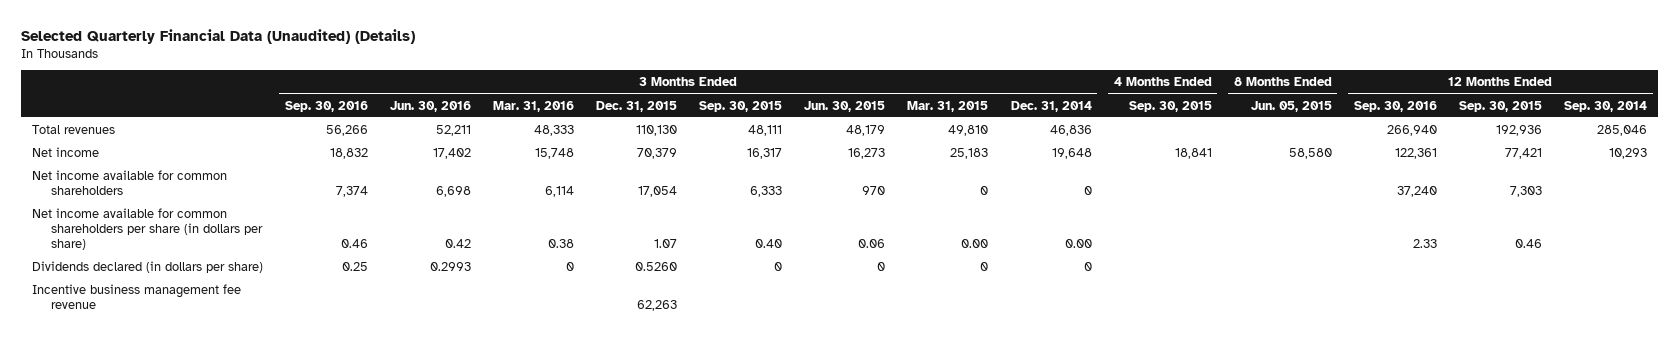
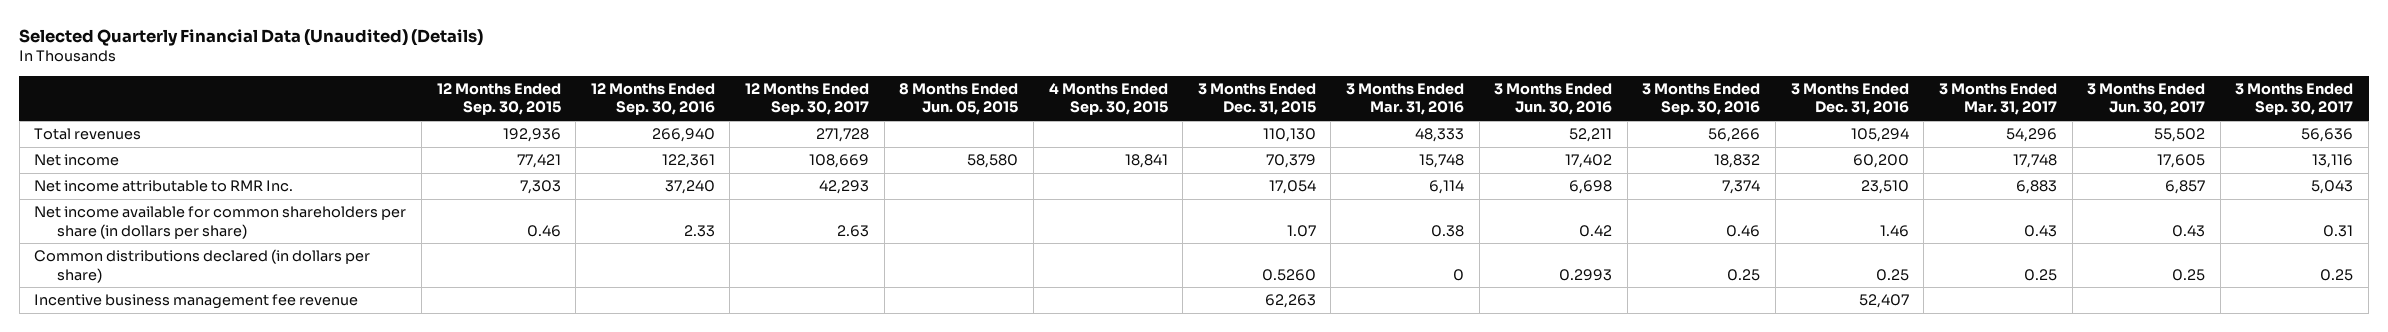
[699,100,783,112] Sep. 30, 2015 -> none
[804,100,886,112] Jun. 30, 2015 -> none
[907,100,989,112] Mar. 31, 2015 -> none
[1010,100,1092,112] Dec. 31, 2014 -> none
[1564,100,1648,112] Sep. 30, 2014 -> none
none -> [745,83,870,116] 12 Months Ended Sep. 30, 2017
none -> [1790,83,1909,116] 3 Months Ended Dec. 31, 2016
none -> [1938,83,2057,116] 3 Months Ended Mar. 31, 2017
none -> [2087,83,2206,116] 3 Months Ended Jun. 30, 2017
none -> [2235,83,2354,116] 3 Months Ended Sep. 30, 2017
[31,169,227,195] Net income available for common shareholders -> [34,180,294,193] Net income attributable to RMR Inc.
[31,260,263,273] Dividends declared (in dollars per share) -> [34,249,371,283] Common distributions declared (in dollars per share)

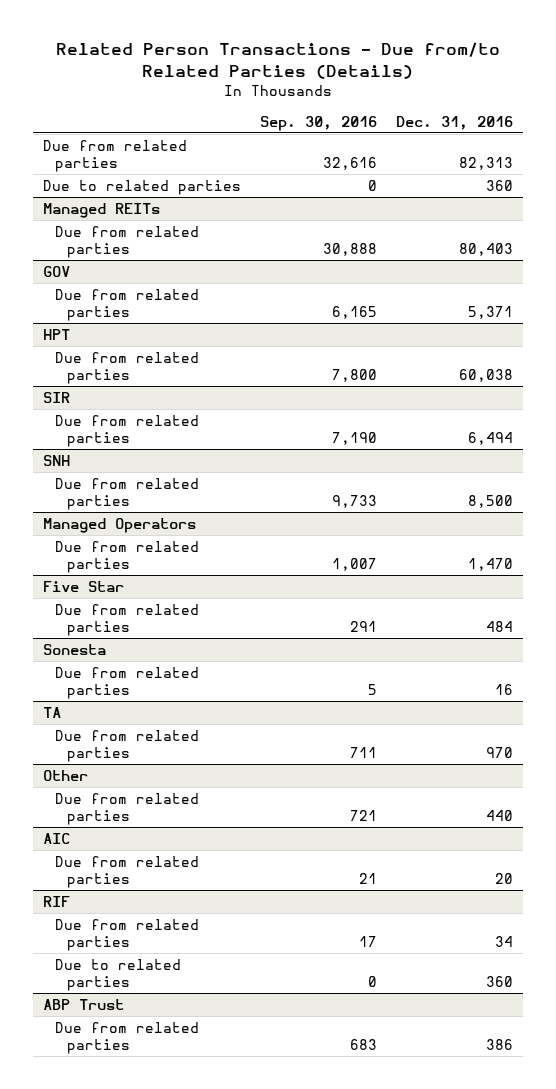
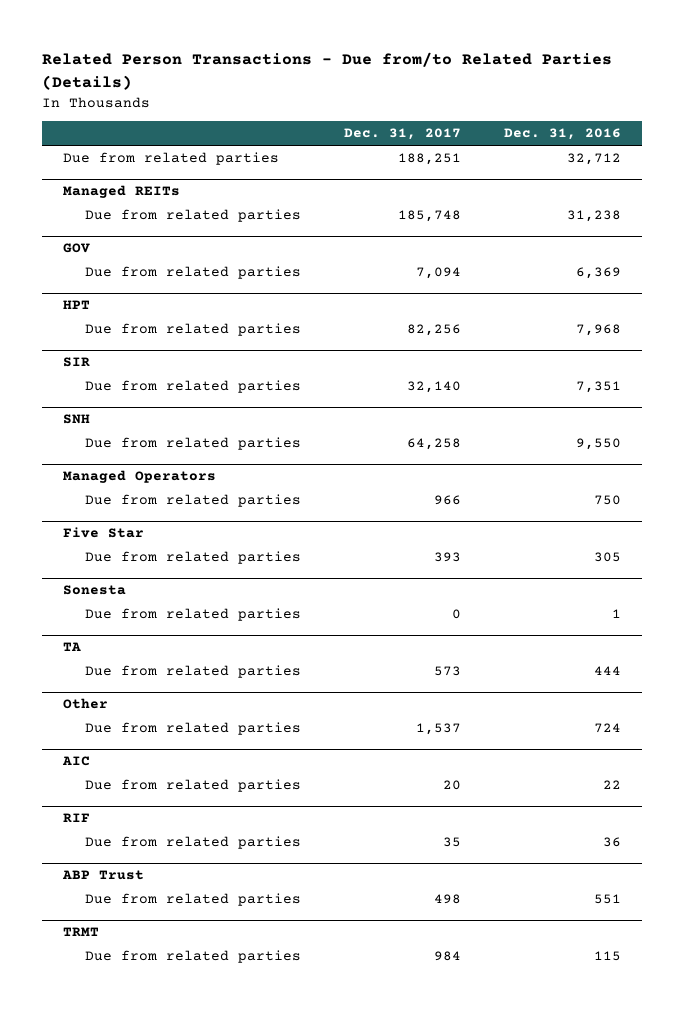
[259,115,377,131] Sep. 30, 2016 -> none
none -> [344,128,462,141] Dec. 31, 2017
[42,179,241,195] Due to related parties -> none
[459,157,514,171] 82,313 -> [566,153,621,166] 32,712
[459,243,514,257] 80,403 -> [566,210,621,223] 31,238
[468,306,514,320] 5,371 -> [575,267,621,280] 6,369
[459,369,514,383] 60,038 -> [575,324,621,337] 7,968
[468,432,514,446] 6,494 -> [575,381,621,394] 7,351
[468,495,514,509] 8,500 -> [575,438,621,451] 9,550
[468,558,514,572] 1,470 -> [593,495,621,506] 750
[486,621,514,633] 484 -> [593,552,621,563] 305
[495,684,514,696] 16 -> [611,609,621,619] 1
[486,747,514,759] 970 -> [593,666,621,676] 444
[486,810,514,822] 440 -> [593,723,621,734] 724
[495,873,514,885] 20 -> [602,780,621,790] 22
[54,958,181,992] Due to related parties -> none
[495,936,514,948] 34 -> [602,837,621,848] 36
[486,1039,514,1051] 386 -> [593,894,621,905] 551
none -> [63,927,100,937] TRMT
none -> [85,950,302,964] Due from related parties

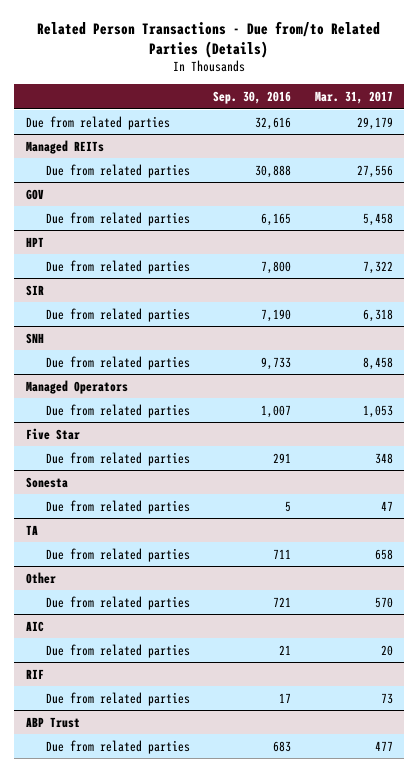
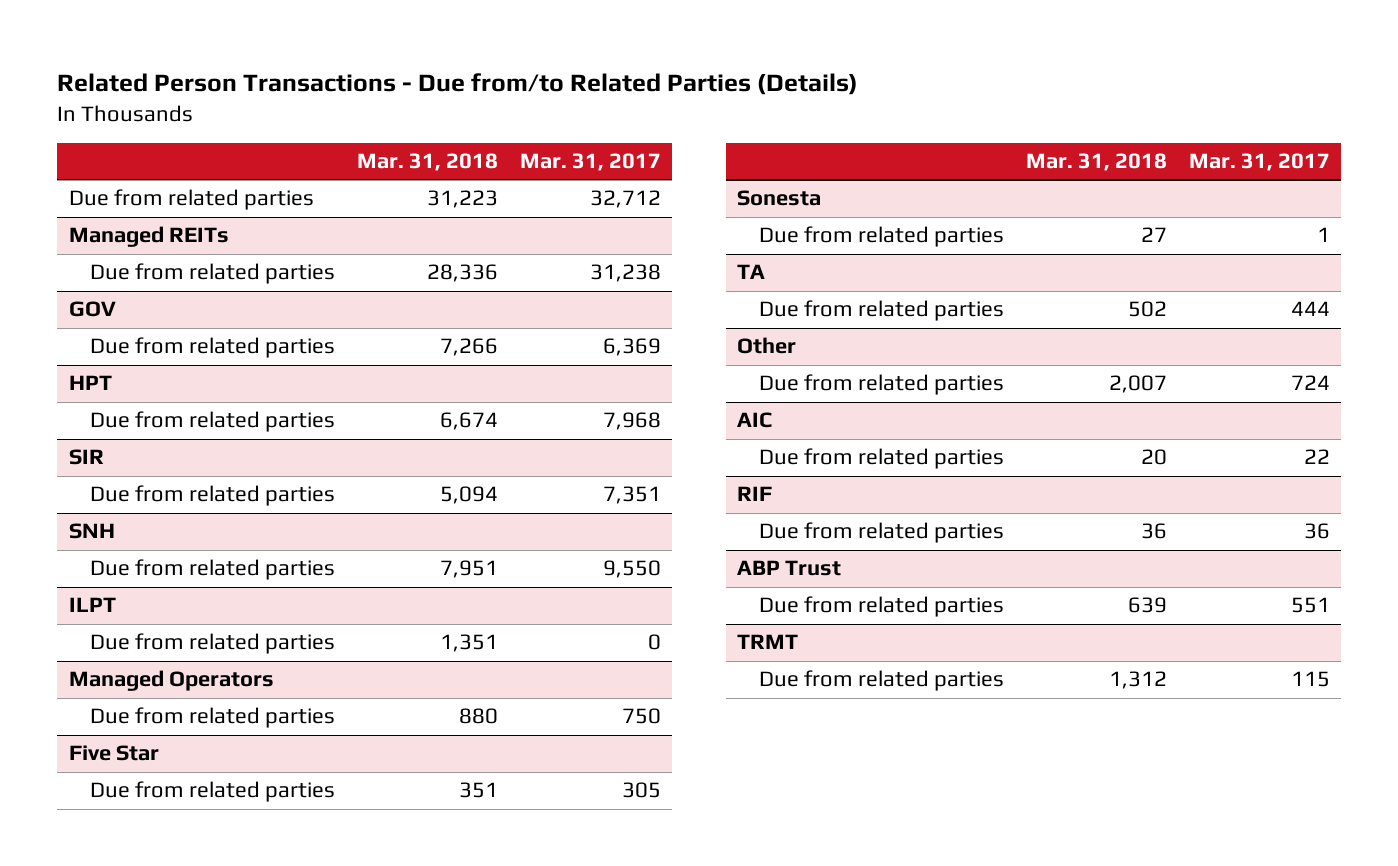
[213,90,292,104] Sep. 30, 2016 -> none
none -> [356,153,498,172] Mar. 31, 2018
[356,116,393,130] 29,179 -> [589,190,661,209] 32,712
[356,164,393,178] 27,556 -> [589,264,661,283] 31,238
[362,212,393,226] 5,458 -> [602,338,661,357] 6,369
[362,260,393,274] 7,322 -> [602,412,661,431] 7,968
[362,308,393,322] 6,318 -> [602,486,661,505] 7,351
[362,356,393,370] 8,458 -> [602,560,661,579] 9,550
none -> [68,597,116,613] ILPT
none -> [89,633,335,655] Due from related parties
[362,404,393,418] 1,053 -> [621,708,661,725] 750
[374,452,393,464] 348 -> [621,782,661,799] 305
[380,500,393,511] 47 -> [1316,227,1330,243] 1
[374,548,393,560] 658 -> [1290,301,1330,317] 444
[374,596,393,608] 570 -> [1290,375,1330,391] 724
[380,644,393,656] 20 -> [1303,449,1330,465] 22
[380,692,393,704] 73 -> [1303,523,1330,540] 36
[374,740,393,751] 477 -> [1290,597,1330,614] 551
none -> [737,634,799,650] TRMT
none -> [758,670,1004,692] Due from related parties

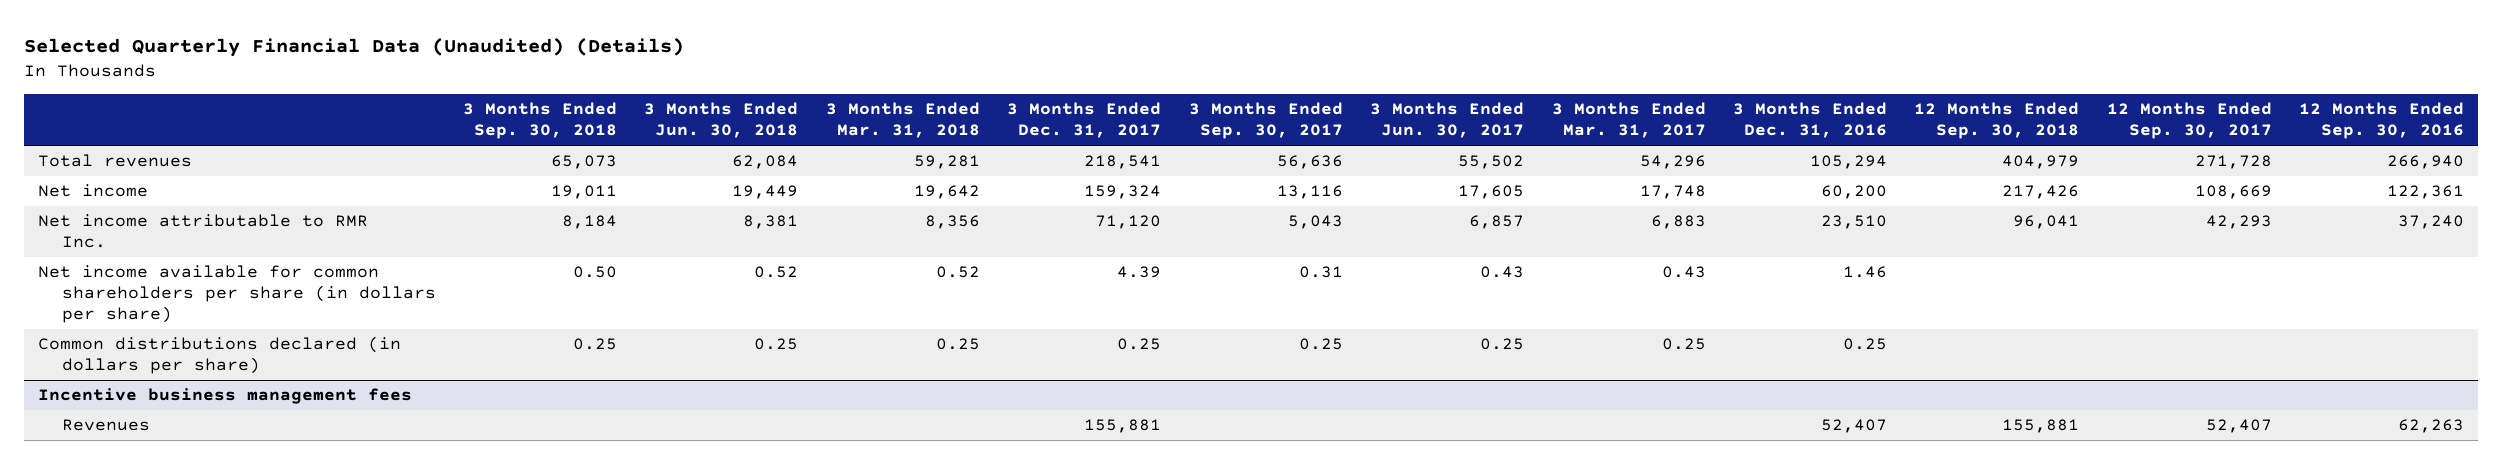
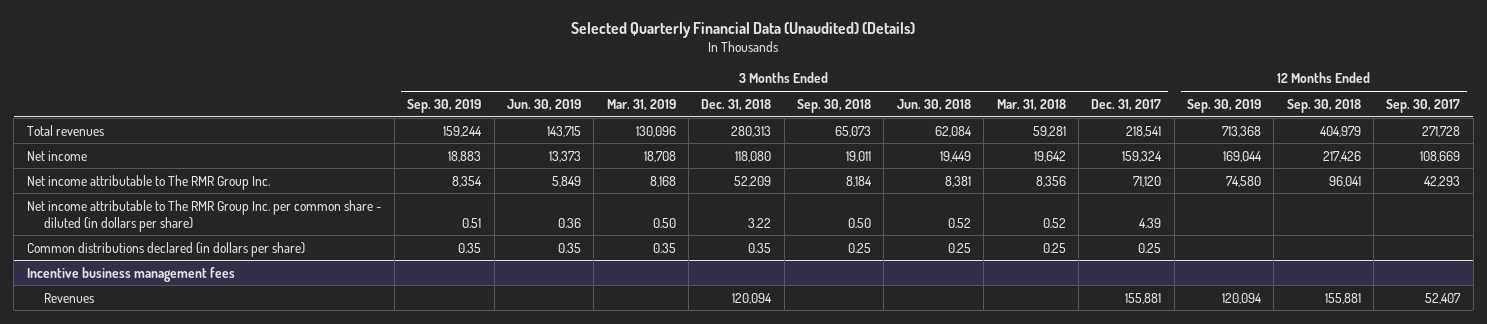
[1188,102,1343,140] 3 Months Ended Sep. 30, 2017 -> none
[1370,102,1525,139] 3 Months Ended Jun. 30, 2017 -> none
[1551,102,1706,139] 3 Months Ended Mar. 31, 2017 -> none
[1732,102,1887,139] 3 Months Ended Dec. 31, 2016 -> none
[2299,102,2465,140] 12 Months Ended Sep. 30, 2016 -> none
none -> [407,98,482,113] Sep. 30, 2019
none -> [506,98,581,111] Jun. 30, 2019
none -> [606,98,676,111] Mar. 31, 2019
none -> [701,98,772,111] Dec. 31, 2018
none -> [1186,98,1261,113] Sep. 30, 2019
[37,214,368,249] Net income attributable to RMR Inc. -> [26,174,270,190] Net income attributable to The RMR Group Inc.
[37,265,436,324] Net income available for common shareholders per share (in dollars per share) -> [26,199,382,232] Net income attributable to The RMR Group Inc. per common share - diluted (in dollars per share)

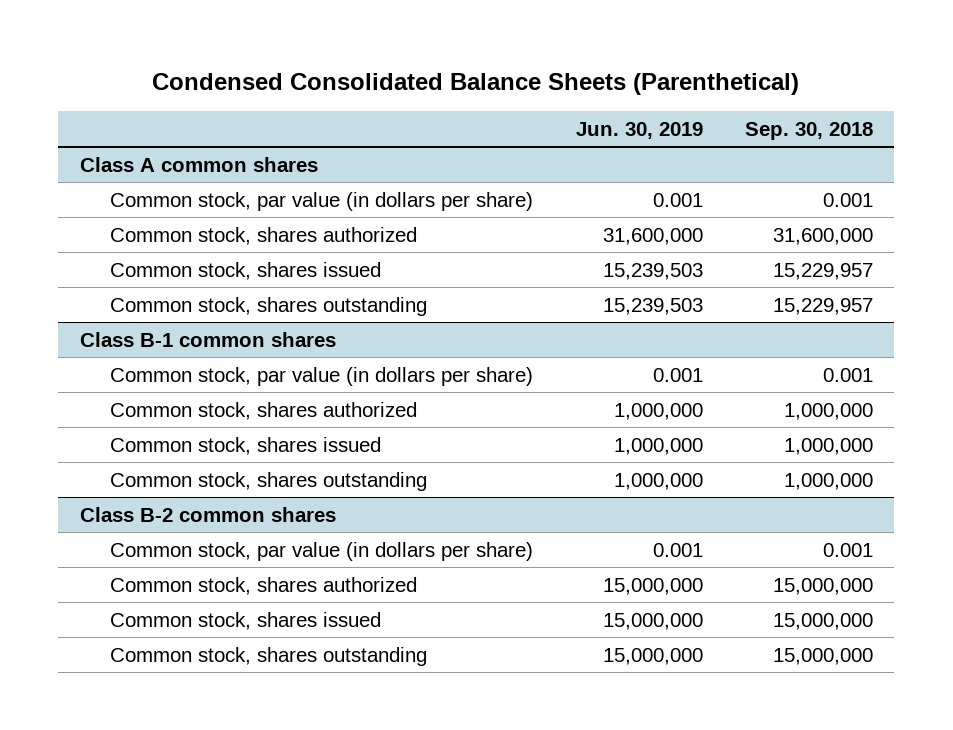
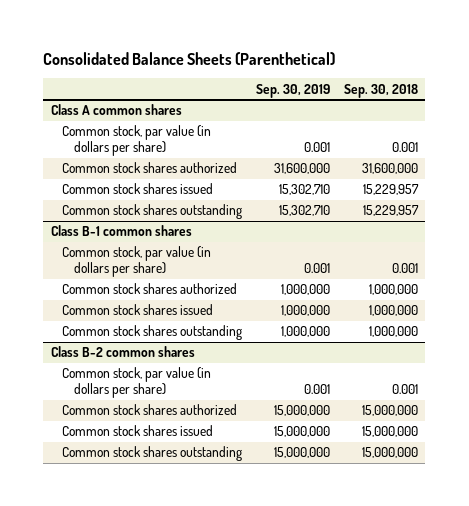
[152,73,800,96] Condensed Consolidated Balance Sheets (Parenthetical) -> [43,51,336,65] Consolidated Balance Sheets (Parenthetical)
[575,121,703,139] Jun. 30, 2019 -> none
none -> [256,83,331,98] Sep. 30, 2019
[110,226,418,245] Common stock, shares authorized -> [62,162,238,174] Common stock shares authorized
[110,261,382,280] Common stock, shares issued -> [62,183,214,195] Common stock shares issued
[110,296,428,316] Common stock, shares outstanding -> [62,204,243,220] Common stock shares outstanding
[110,401,418,420] Common stock, shares authorized -> [62,283,238,295] Common stock shares authorized
[110,436,382,455] Common stock, shares issued -> [62,304,214,316] Common stock shares issued
[110,471,428,491] Common stock, shares outstanding -> [62,325,243,341] Common stock shares outstanding
[110,576,418,595] Common stock, shares authorized -> [62,404,238,416] Common stock shares authorized
[110,611,382,630] Common stock, shares issued -> [62,425,214,437] Common stock shares issued
[110,646,428,666] Common stock, shares outstanding -> [62,446,243,462] Common stock shares outstanding

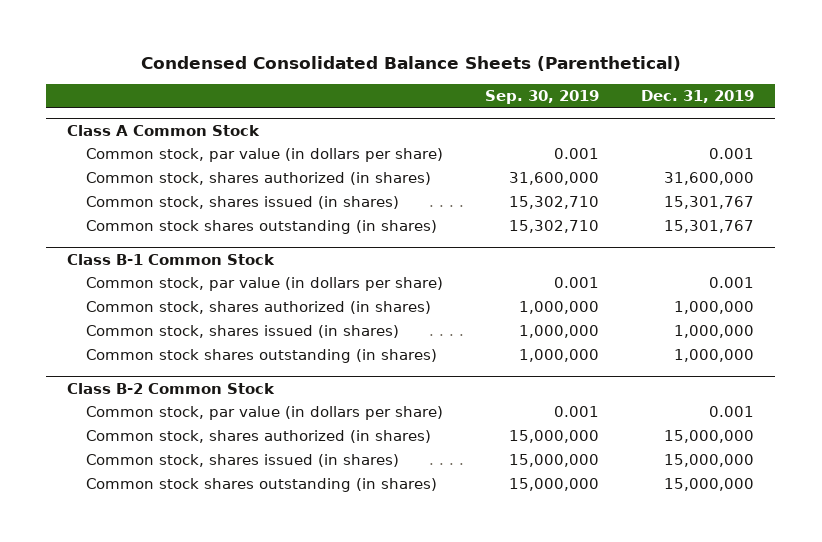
[43,51,336,65] Consolidated Balance Sheets (Parenthetical) -> [140,56,681,72] Condensed Consolidated Balance Sheets (Parenthetical)
[344,83,419,98] Sep. 30, 2018 -> none
none -> [641,90,755,104] Dec. 31, 2019
[50,104,182,116] Class A common shares -> [67,124,261,136] Class A Common Stock
[62,162,238,174] Common stock shares authorized -> [86,172,432,186] Common stock, shares authorized (in shares)
[62,183,214,195] Common stock shares issued -> [86,196,400,210] Common stock, shares issued (in shares)
[62,204,243,220] Common stock shares outstanding -> [86,220,438,235] Common stock shares outstanding (in shares)
[50,225,192,237] Class B-1 common shares -> [67,253,276,265] Class B-1 Common Stock
[62,283,238,295] Common stock shares authorized -> [86,301,432,315] Common stock, shares authorized (in shares)
[62,304,214,316] Common stock shares issued -> [86,325,400,339] Common stock, shares issued (in shares)
[62,325,243,341] Common stock shares outstanding -> [86,349,438,364] Common stock shares outstanding (in shares)
[50,346,195,358] Class B-2 common shares -> [67,382,276,394] Class B-2 Common Stock
[62,404,238,416] Common stock shares authorized -> [86,430,432,444] Common stock, shares authorized (in shares)
[62,425,214,437] Common stock shares issued -> [86,454,400,468] Common stock, shares issued (in shares)
[62,446,243,462] Common stock shares outstanding -> [86,478,438,493] Common stock shares outstanding (in shares)

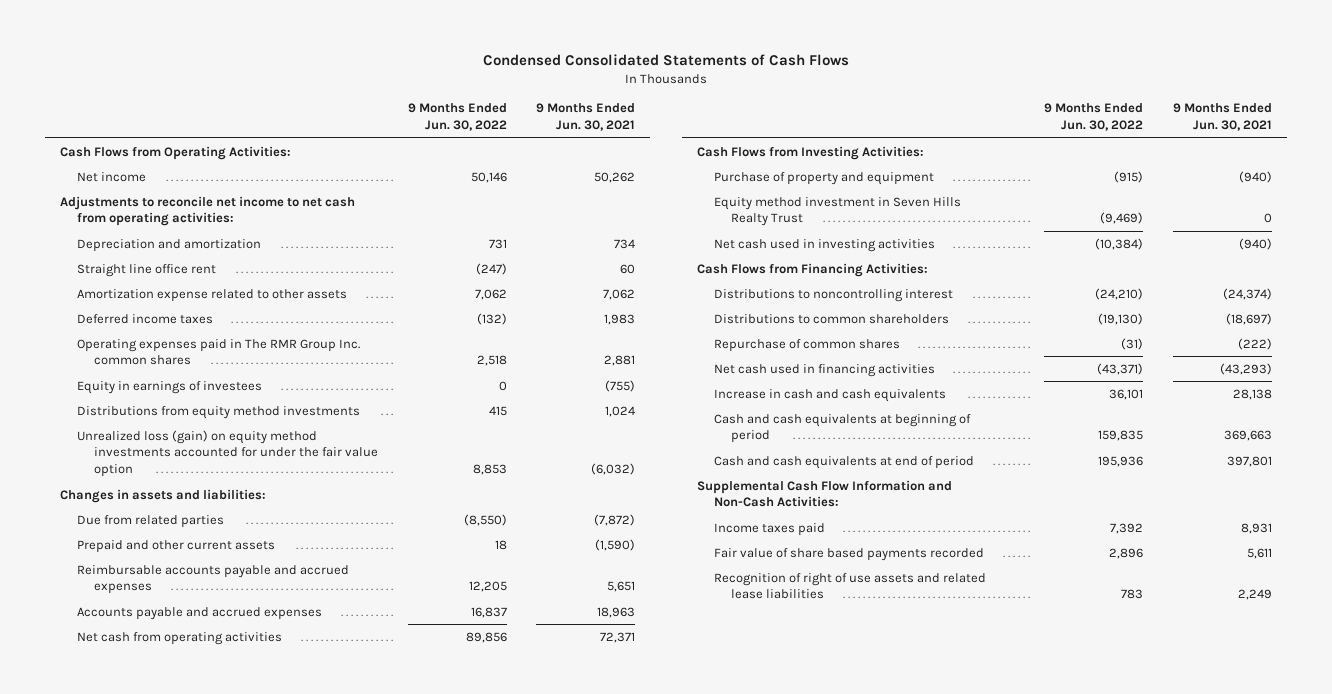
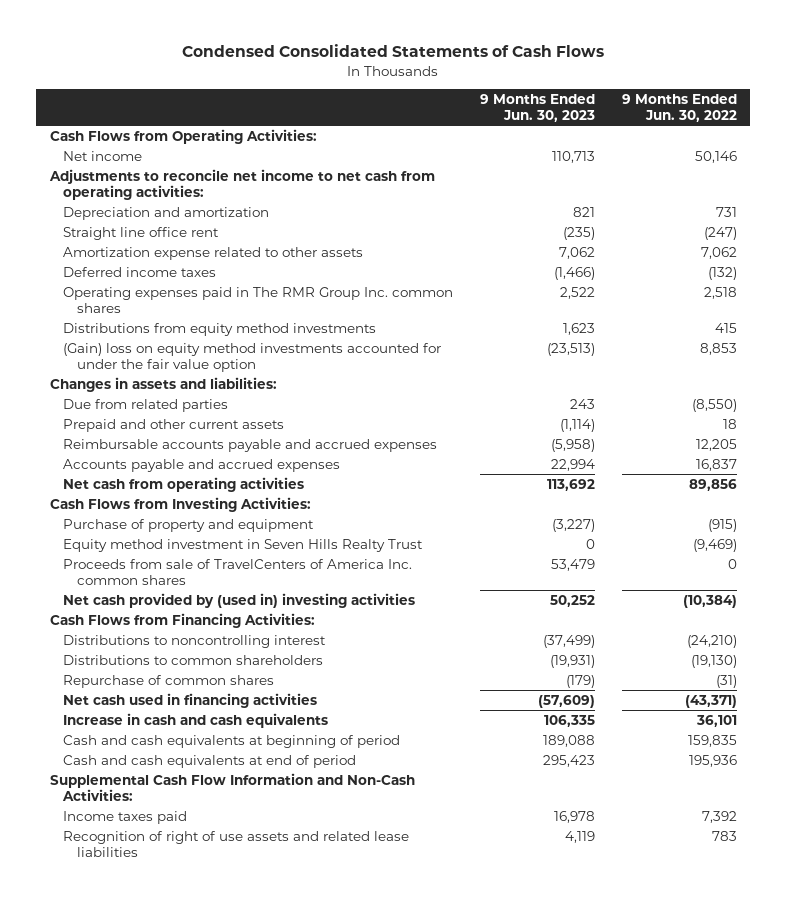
[535,103,635,131] 9 Months Ended Jun. 30, 2021 -> none
none -> [480,94,596,122] 9 Months Ended Jun. 30, 2023
[76,380,262,394] Equity in earnings of investees -> none
[76,429,379,478] Unrealized loss (gain) on equity method investments accounted for under the fair value option -> [63,342,442,372] (Gain) loss on equity method investments accounted for under the fair value option
none -> [63,558,413,585] Proceeds from sale of TravelCenters of America Inc. common shares
[713,238,935,252] Net cash used in investing activities -> [63,592,416,608] Net cash provided by (used in) investing activities
[713,547,984,561] Fair value of share based payments recorded -> none

